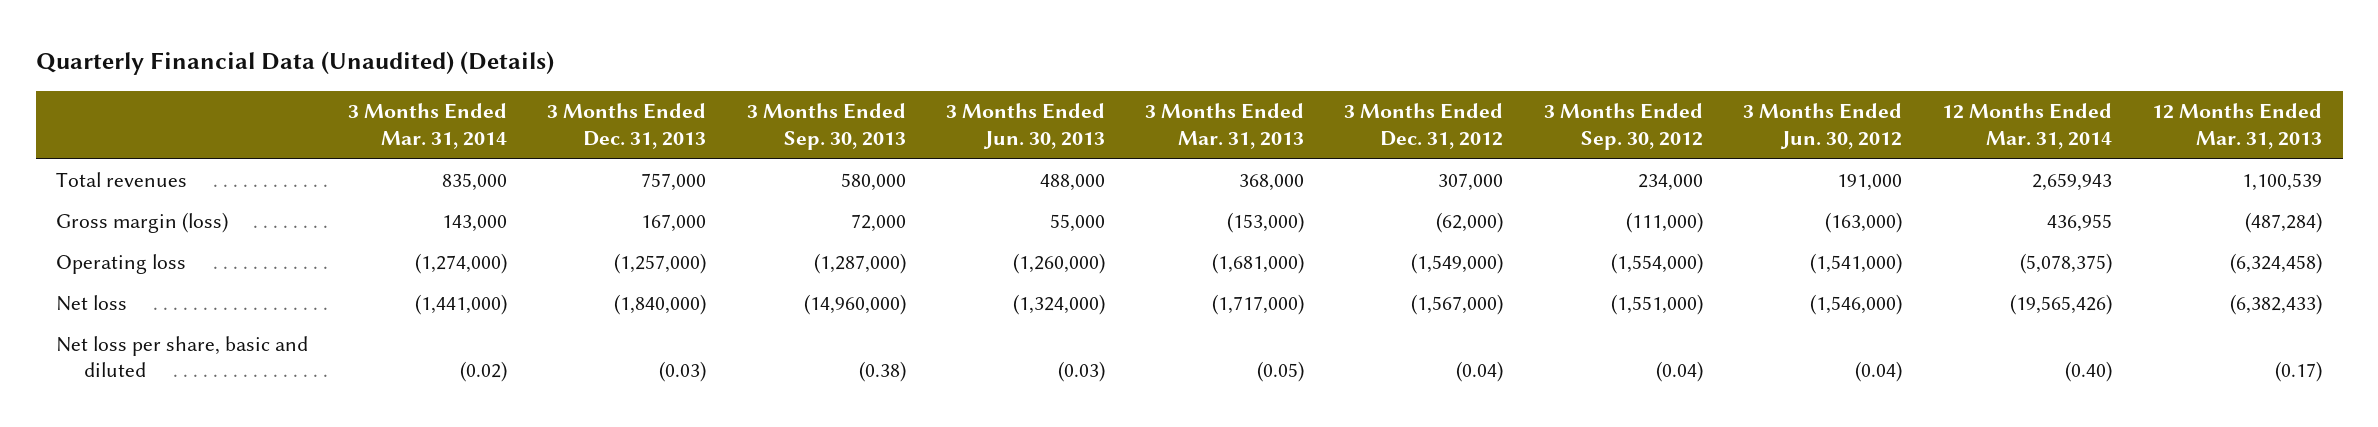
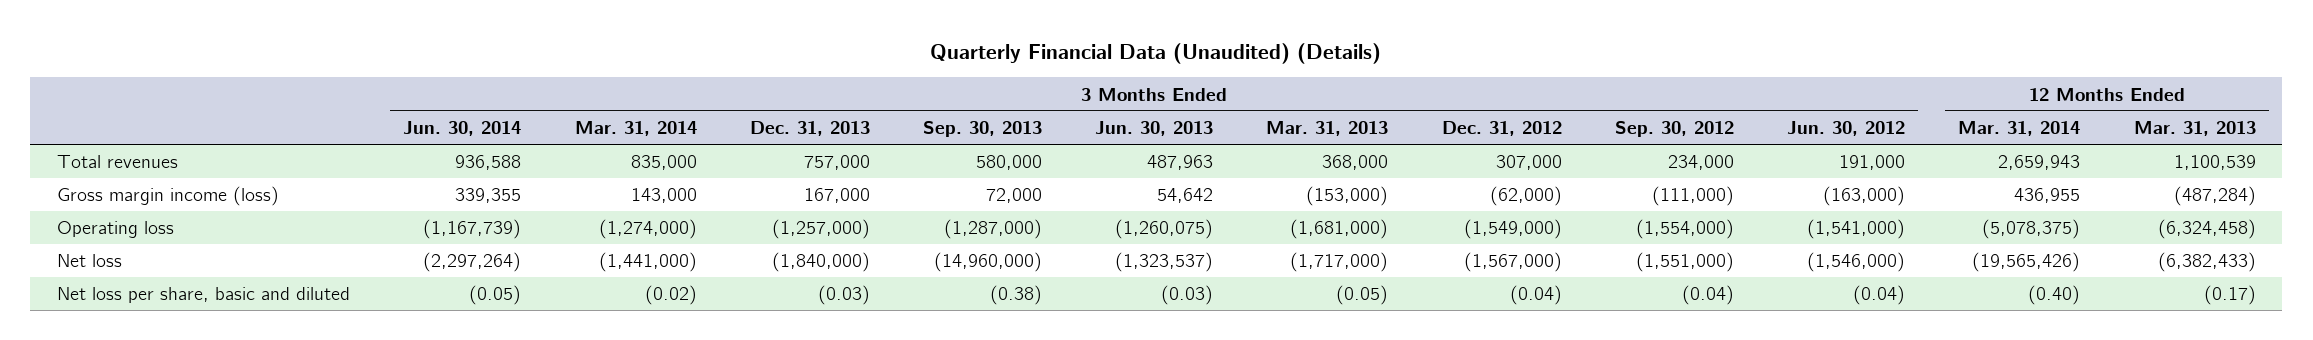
none -> [403,121,522,137] Jun. 30, 2014
[1039,173,1105,191] 488,000 -> [1147,155,1214,171] 487,963
[55,211,228,233] Gross margin (loss) -> [57,186,280,207] Gross margin income (loss)
[1049,213,1105,232] 55,000 -> [1157,188,1214,204] 54,642
[1012,252,1105,274] (1,260,000) -> [1115,219,1214,240] (1,260,075)
[1012,293,1105,315] (1,324,000) -> [1115,252,1214,273] (1,323,537)

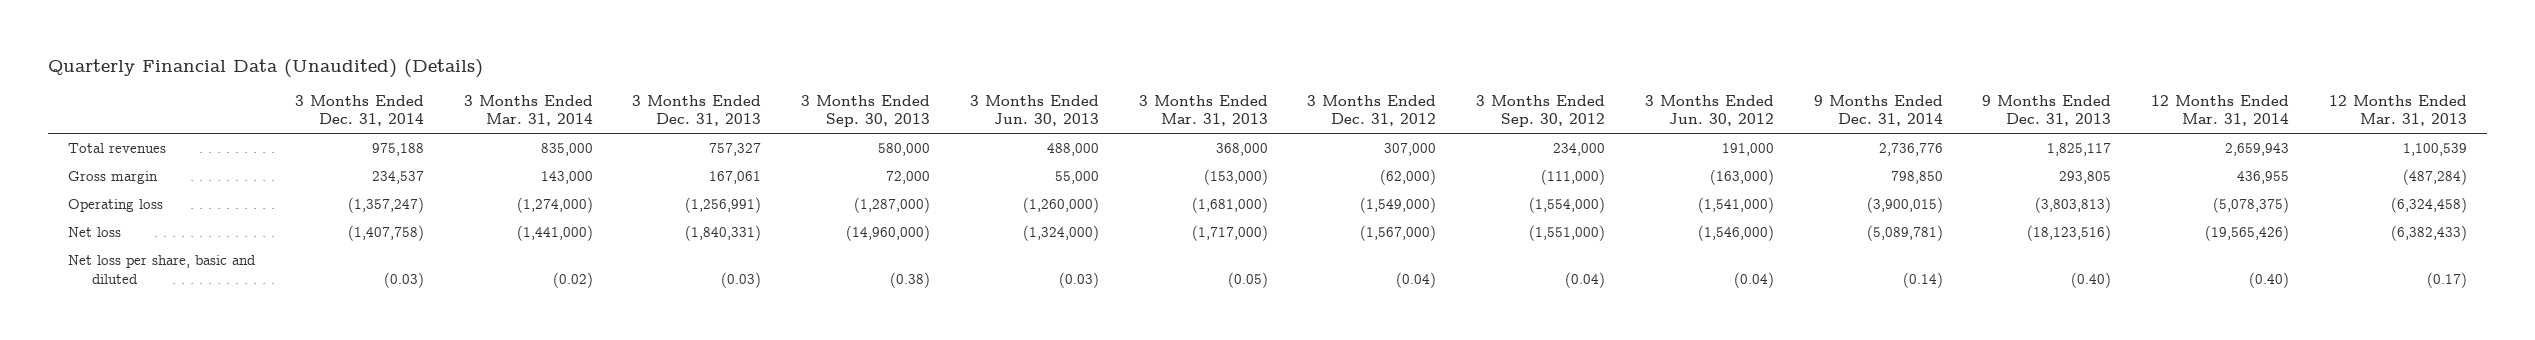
[403,121,522,137] Jun. 30, 2014 -> none
none -> [294,94,424,127] 3 Months Ended Dec. 31, 2014
none -> [1813,94,1943,127] 9 Months Ended Dec. 31, 2014
none -> [1982,94,2112,127] 9 Months Ended Dec. 31, 2013
[803,155,870,171] 757,000 -> [709,143,762,157] 757,327
[1147,155,1214,171] 487,963 -> [1046,143,1099,157] 488,000
[57,186,280,207] Gross margin income (loss) -> [68,171,159,185] Gross margin
[803,188,870,204] 167,000 -> [709,171,762,185] 167,061
[1157,188,1214,204] 54,642 -> [1054,171,1099,185] 55,000
[771,219,870,240] (1,257,000) -> [685,197,762,214] (1,256,991)
[1115,219,1214,240] (1,260,075) -> [1022,197,1099,214] (1,260,000)
[771,252,870,273] (1,840,000) -> [685,225,762,242] (1,840,331)
[1115,252,1214,273] (1,323,537) -> [1022,225,1099,242] (1,324,000)

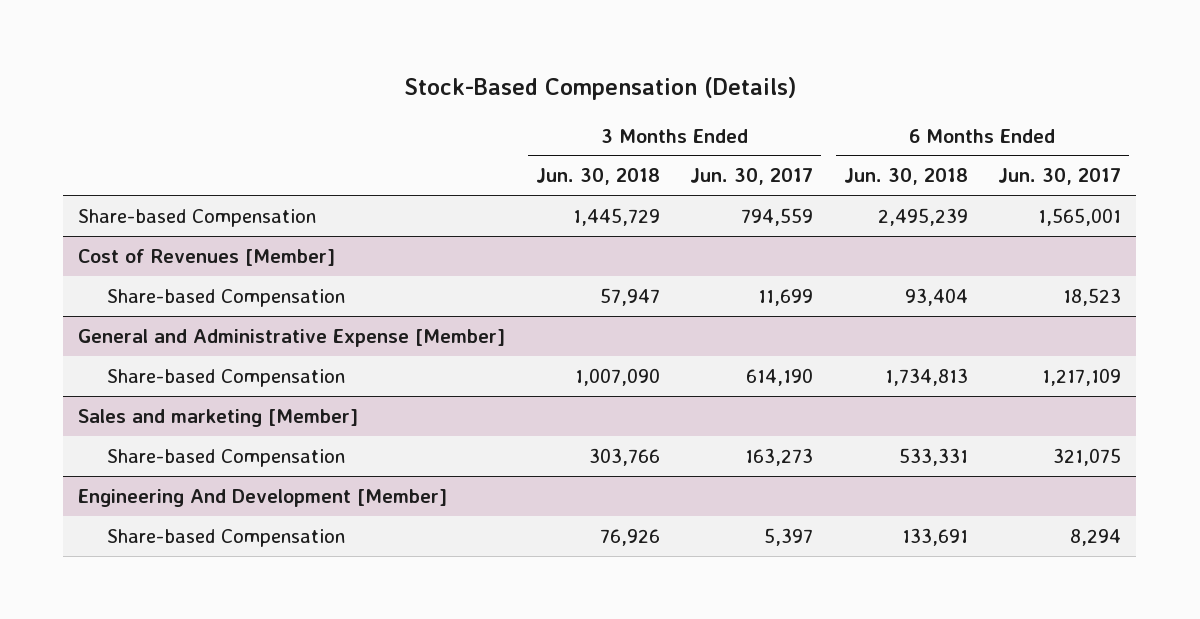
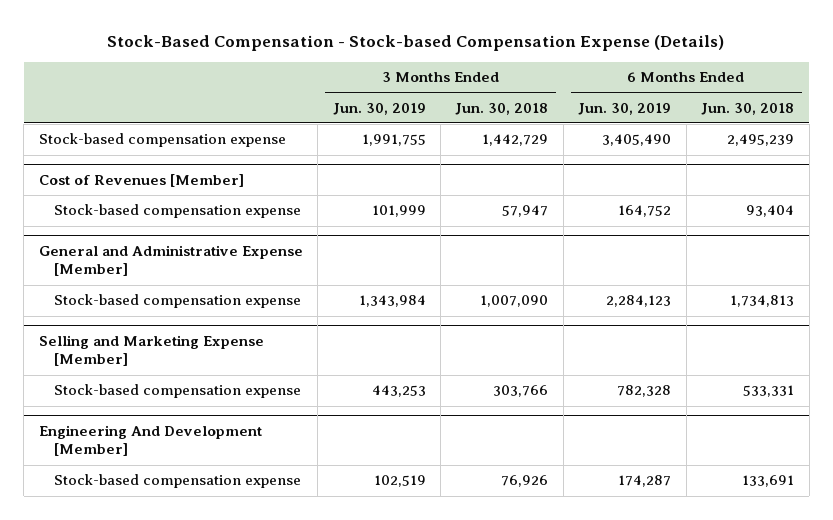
[403,77,796,101] Stock-Based Compensation (Details) -> [107,34,725,51] Stock-Based Compensation - Stock-based Compensation Expense (Details)
[690,168,814,186] Jun. 30, 2017 -> none
[998,168,1122,186] Jun. 30, 2017 -> none
none -> [332,102,426,115] Jun. 30, 2019
none -> [578,102,672,115] Jun. 30, 2019
[78,208,317,227] Share-based Compensation -> [38,133,286,148] Stock-based compensation expense
[572,207,660,226] 1,445,729 -> [482,134,549,147] 1,442,729
[107,288,346,307] Share-based Compensation -> [53,204,301,219] Stock-based compensation expense
[107,368,346,387] Share-based Compensation -> [53,294,301,309] Stock-based compensation expense
[78,408,359,427] Sales and marketing [Member] -> [38,334,264,367] Selling and Marketing Expense [Member]
[107,448,346,467] Share-based Compensation -> [53,384,301,399] Stock-based compensation expense
[107,528,346,547] Share-based Compensation -> [53,474,301,489] Stock-based compensation expense

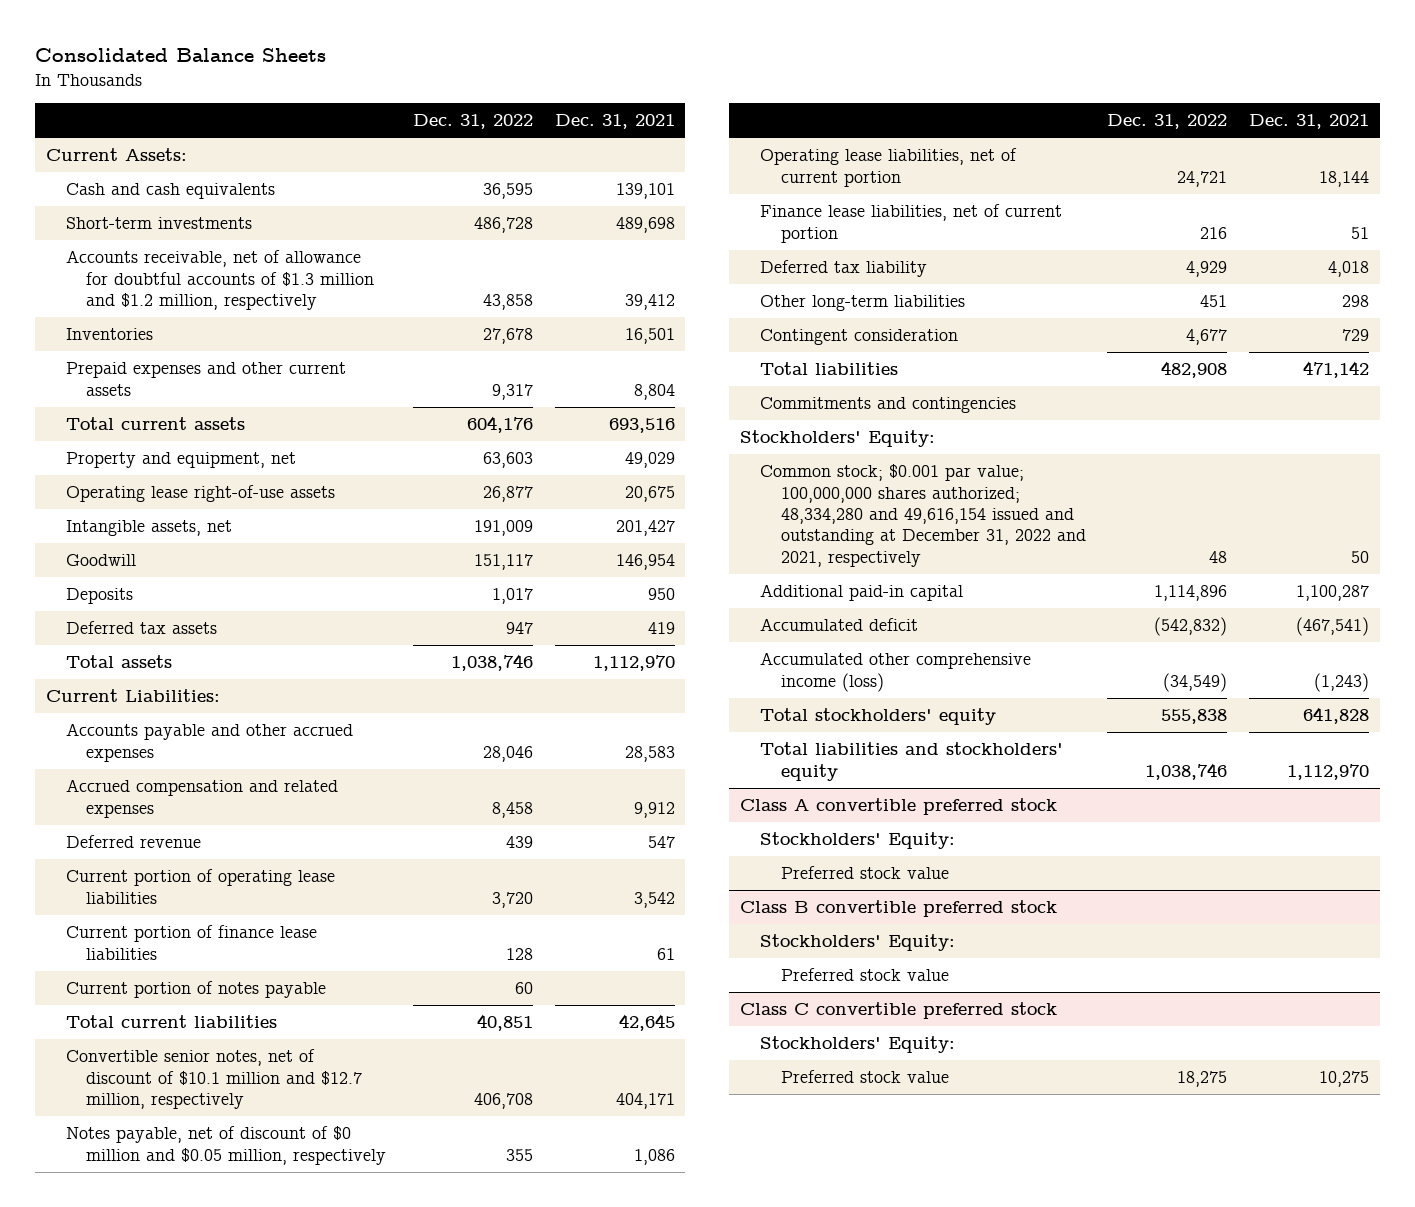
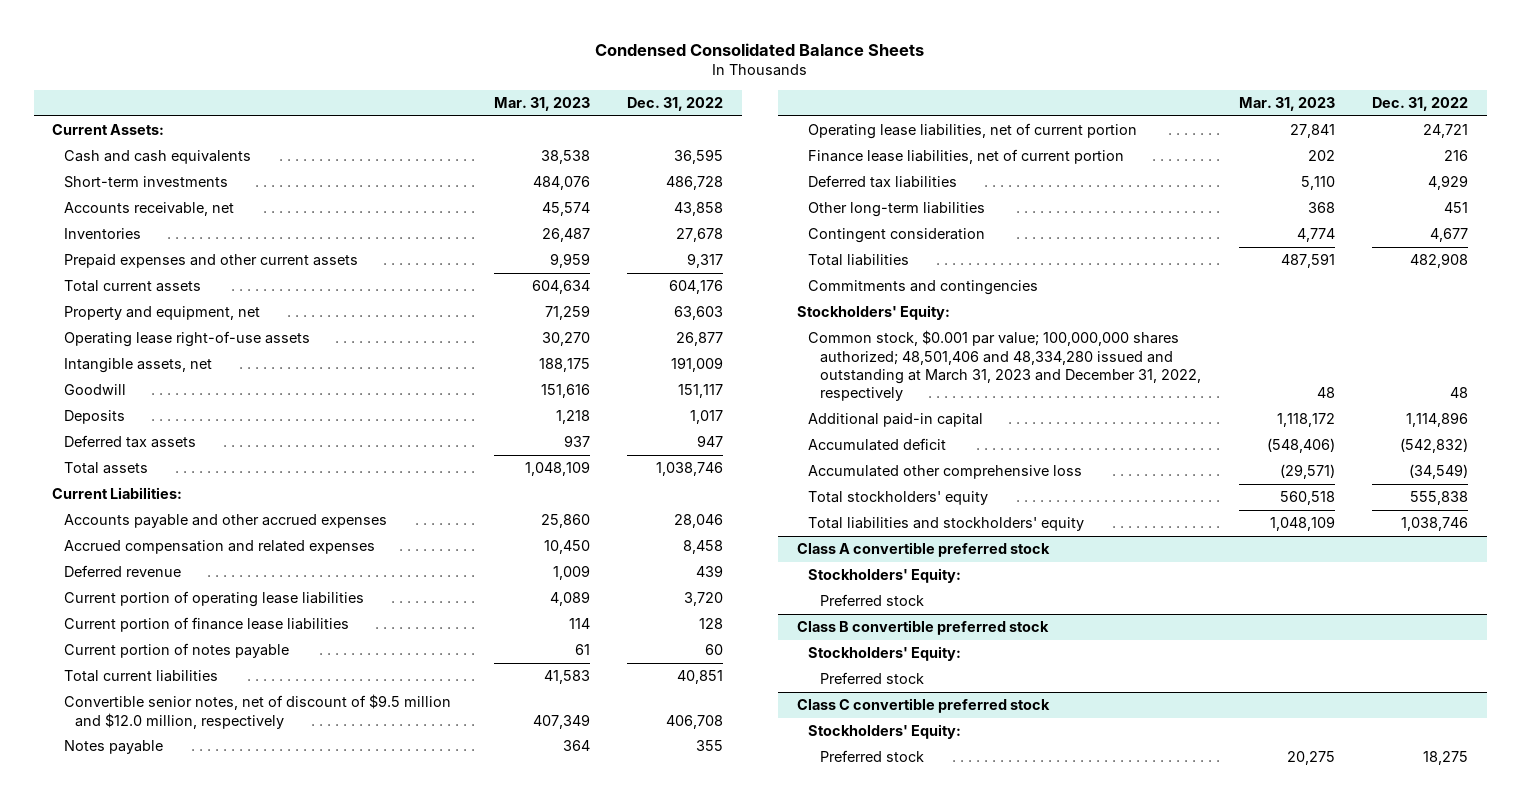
[34,48,326,63] Consolidated Balance Sheets -> [595,42,925,56] Condensed Consolidated Balance Sheets
[554,114,675,130] Dec. 31, 2021 -> none
none -> [493,96,590,111] Mar. 31, 2023
[65,250,375,311] Accounts receivable, net of allowance for doubtful accounts of $1.3 million and $1.2 million, respectively -> [63,202,234,217] Accounts receivable, net
[65,1049,363,1110] Convertible senior notes, net of discount of $10.1 million and $12.7 million, respectively -> [63,694,451,729] Convertible senior notes, net of discount of $9.5 million and $12.0 million, respectively
[65,1126,387,1165] Notes payable, net of discount of $0 million and $0.05 million, respectively -> [63,740,163,755] Notes payable
[760,260,928,278] Deferred tax liability -> [808,175,958,189] Deferred tax liabilities
[760,464,1086,567] Common stock; $0.001 par value; 100,000,000 shares authorized; 48,334,280 and 49,616,154 issued and outstanding at December 31, 2022 and 2021, respectively -> [808,330,1202,402] Common stock, $0.001 par value; 100,000,000 shares authorized; 48,501,406 and 48,334,280 issued and outstanding at March 31, 2023 and December 31, 2022, respectively
[760,652,1032,692] Accumulated other comprehensive income (loss) -> [808,465,1083,480] Accumulated other comprehensive loss
[780,866,949,880] Preferred stock value -> [820,594,925,607] Preferred stock
[780,968,949,982] Preferred stock value -> [820,672,925,685] Preferred stock
[780,1070,949,1084] Preferred stock value -> [820,750,925,763] Preferred stock

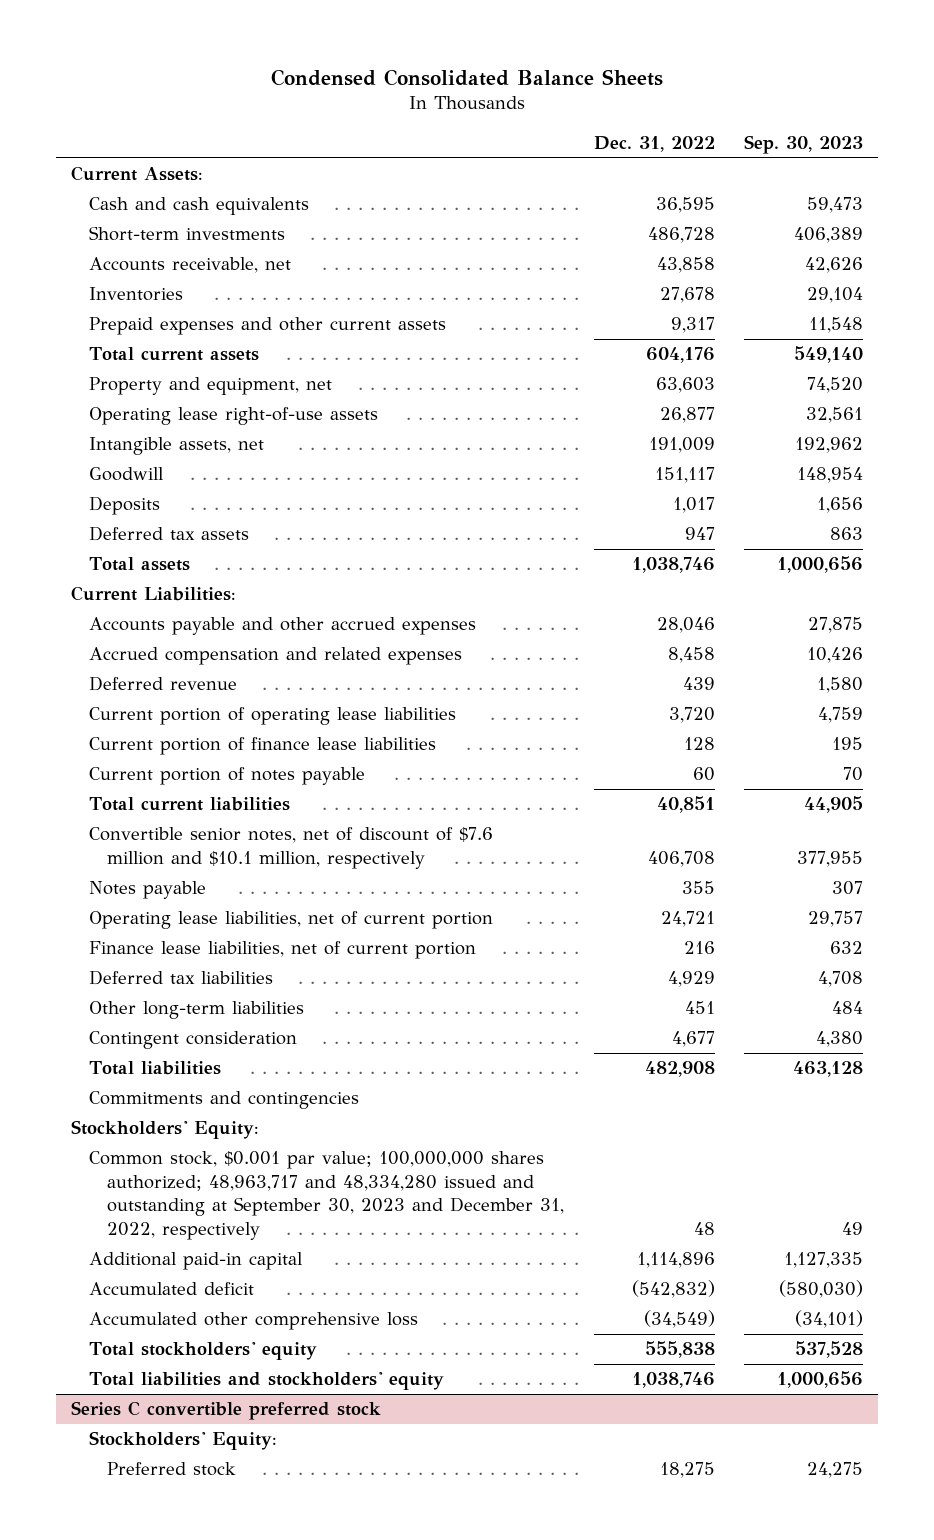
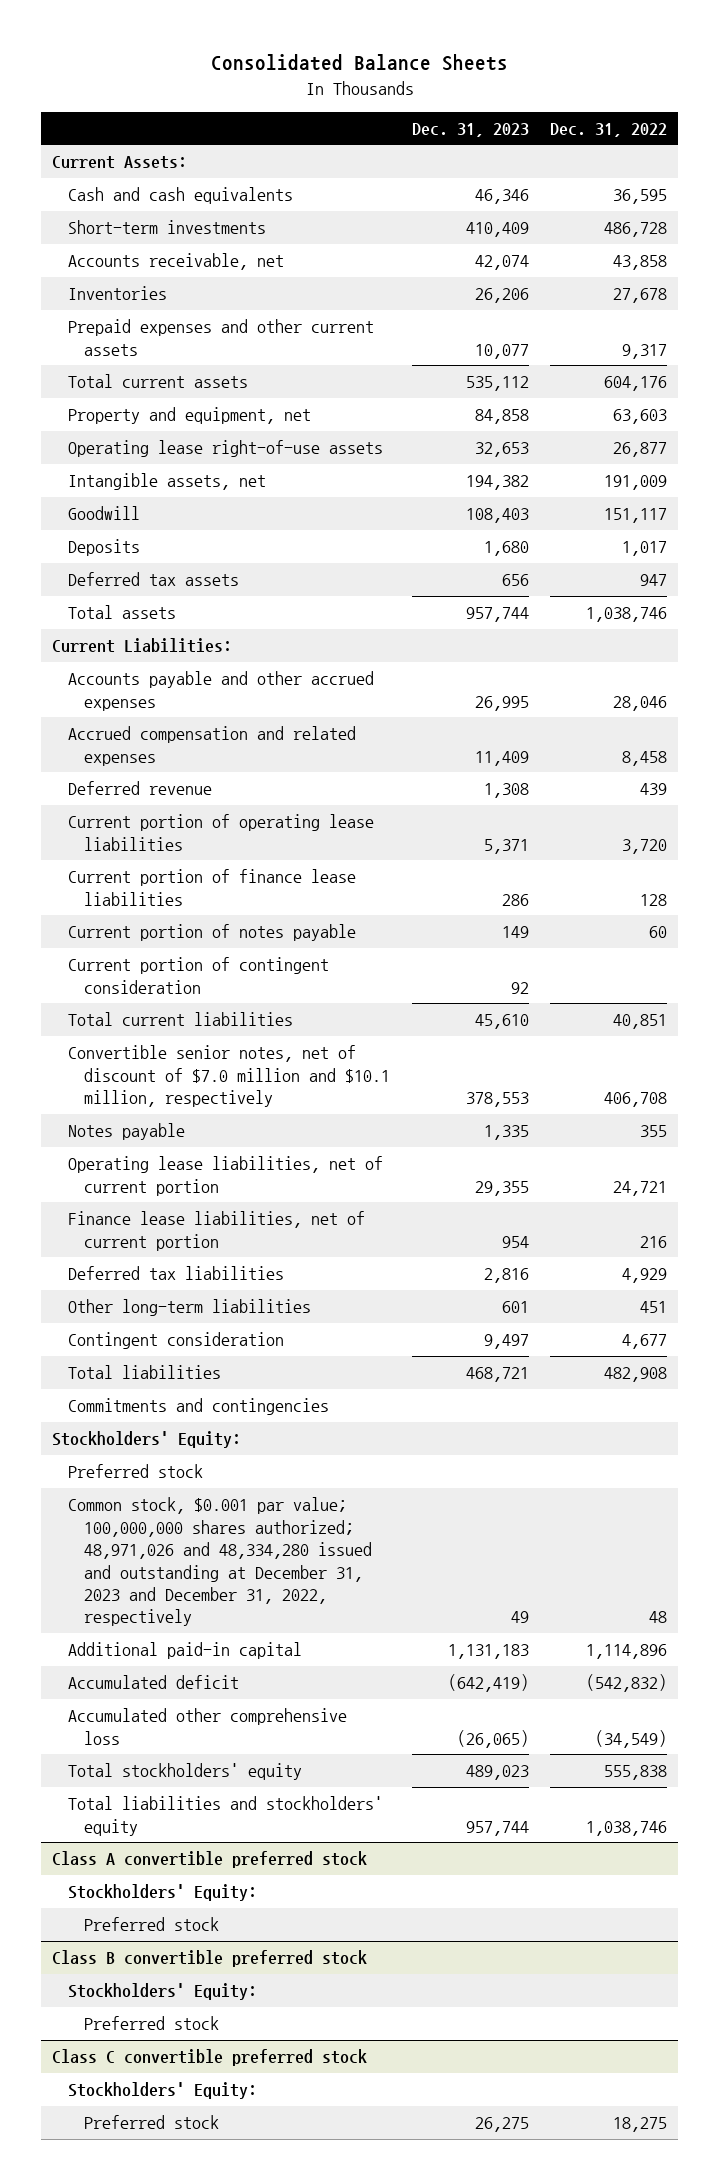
[271,68,664,86] Condensed Consolidated Balance Sheets -> [210,54,508,72] Consolidated Balance Sheets
[744,134,864,154] Sep. 30, 2023 -> none
none -> [411,122,529,137] Dec. 31, 2023
none -> [68,957,330,994] Current portion of contingent consideration
[88,827,493,869] Convertible senior notes, net of discount of $7.6 million and $10.1 million, respectively -> [68,1045,391,1108] Convertible senior notes, net of discount of $7.0 million and $10.1 million, respectively
none -> [68,1464,204,1479] Preferred stock
[88,1151,564,1241] Common stock, $0.001 par value; 100,000,000 shares authorized; 48,963,717 and 48,334,280 issued and outstanding at September 30, 2023 and December 31, 2022, respectively -> [68,1497,373,1627] Common stock, $0.001 par value; 100,000,000 shares authorized; 48,971,026 and 48,334,280 issued and outstanding at December 31, 2023 and December 31, 2022, respectively
[70,1401,381,1421] Series C convertible preferred stock -> none
none -> [52,1851,368,1869] Class A convertible preferred stock
none -> [84,1917,220,1932] Preferred stock
none -> [52,1950,368,1968] Class B convertible preferred stock
none -> [68,1983,258,2001] Stockholders' Equity:
none -> [84,2016,220,2031] Preferred stock
none -> [52,2049,368,2067] Class C convertible preferred stock
none -> [68,2082,258,2100] Stockholders' Equity:

